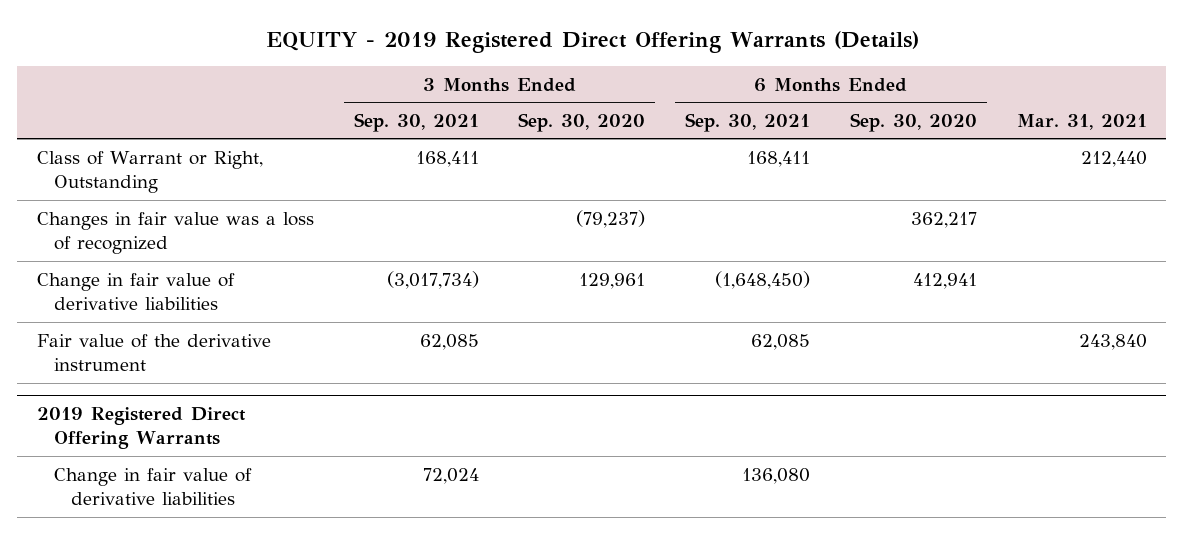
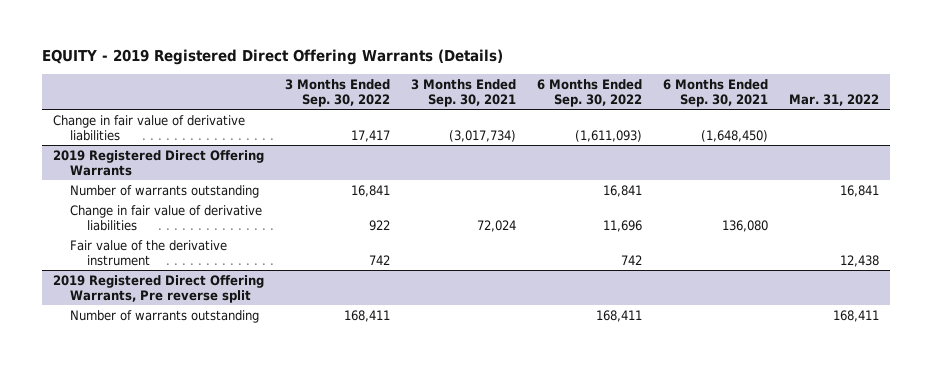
[518,112,646,132] Sep. 30, 2020 -> none
[849,112,977,132] Sep. 30, 2020 -> none
[1016,113,1147,130] Mar. 31, 2021 -> none
none -> [284,78,390,107] 3 Months Ended Sep. 30, 2022
none -> [536,78,642,107] 6 Months Ended Sep. 30, 2022
none -> [789,93,880,106] Mar. 31, 2022
[37,150,264,194] Class of Warrant or Right, Outstanding -> none
[37,211,315,255] Changes in fair value was a loss of recognized -> none
[37,333,272,372] Fair value of the derivative instrument -> none
none -> [70,184,260,198] Number of warrants outstanding
none -> [70,239,228,266] Fair value of the derivative instrument
none -> [52,274,264,303] 2019 Registered Direct Offering Warrants, Pre reverse split
none -> [70,309,260,323] Number of warrants outstanding

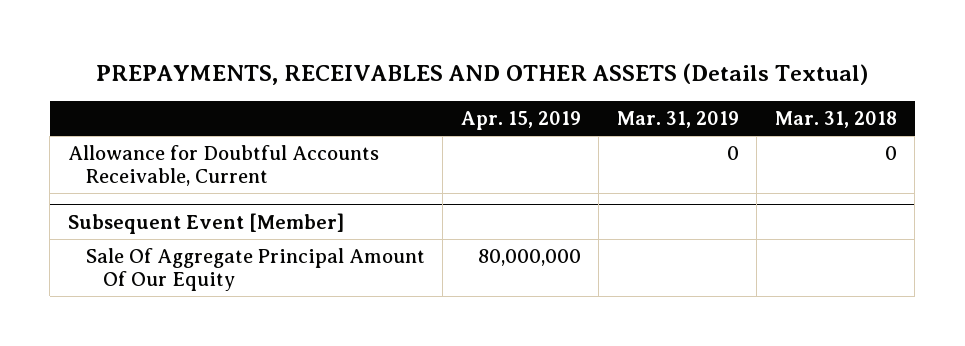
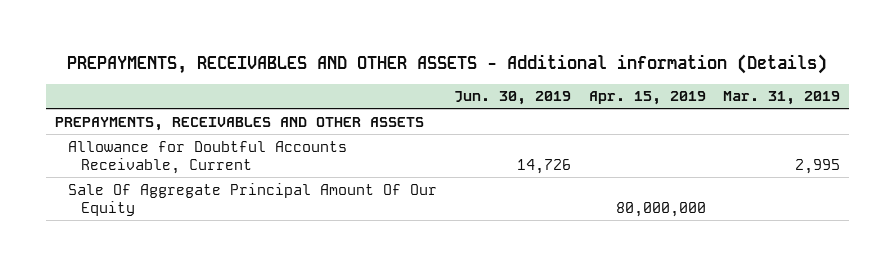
[96,63,869,86] PREPAYMENTS, RECEIVABLES AND OTHER ASSETS (Details Textual) -> [67,53,828,74] PREPAYMENTS, RECEIVABLES AND OTHER ASSETS - Additional information (Details)
[774,111,897,129] Mar. 31, 2018 -> none
none -> [454,91,572,106] Jun. 30, 2019
[67,212,344,234] Subsequent Event [Member] -> none
[85,247,425,292] Sale Of Aggregate Principal Amount Of Our Equity -> none
none -> [54,116,424,131] PREPAYMENTS, RECEIVABLES AND OTHER ASSETS
[726,145,739,160] 0 -> [794,158,840,174] 2,995
none -> [67,182,437,216] Sale Of Aggregate Principal Amount Of Our Equity

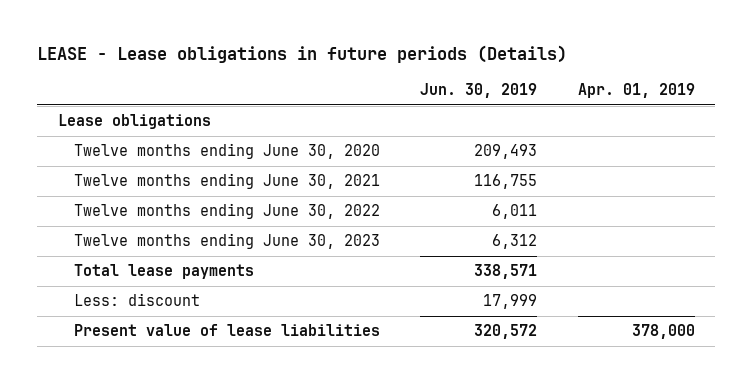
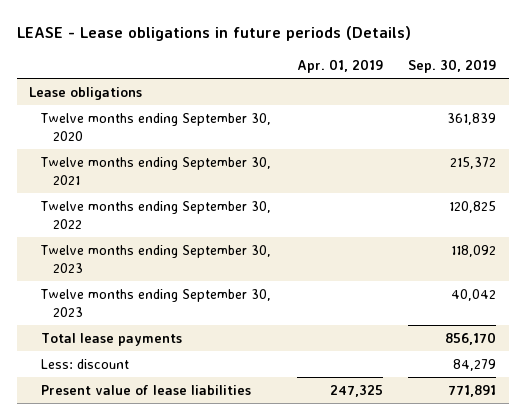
[420,83,538,99] Jun. 30, 2019 -> none
none -> [408,59,497,74] Sep. 30, 2019
[73,143,380,160] Twelve months ending June 30, 2020 -> [40,112,272,141] Twelve months ending September 30, 2020
[73,173,380,190] Twelve months ending June 30, 2021 -> [40,156,272,185] Twelve months ending September 30, 2021
[73,203,380,220] Twelve months ending June 30, 2022 -> [40,200,272,229] Twelve months ending September 30, 2022
[73,233,380,250] Twelve months ending June 30, 2023 -> [40,244,272,273] Twelve months ending September 30, 2023
none -> [40,288,272,317] Twelve months ending September 30, 2023
[632,324,696,340] 378,000 -> [329,384,383,397] 247,325

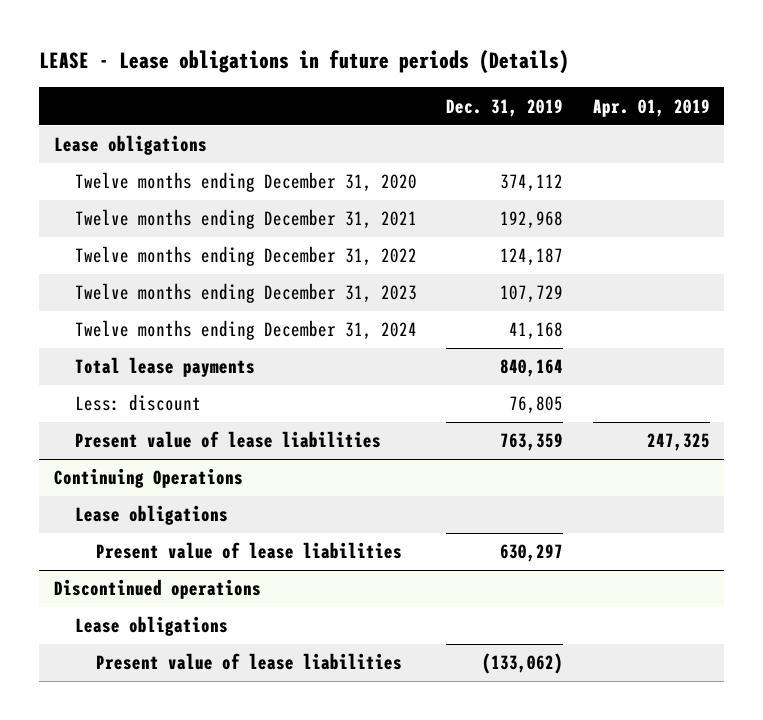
[408,59,497,74] Sep. 30, 2019 -> none
none -> [446,98,564,117] Dec. 31, 2019
[40,112,272,141] Twelve months ending September 30, 2020 -> [74,172,417,193] Twelve months ending December 31, 2020
[40,156,272,185] Twelve months ending September 30, 2021 -> [74,209,417,230] Twelve months ending December 31, 2021
[40,200,272,229] Twelve months ending September 30, 2022 -> [74,246,417,267] Twelve months ending December 31, 2022
[40,244,272,273] Twelve months ending September 30, 2023 -> [74,283,417,304] Twelve months ending December 31, 2023
[40,288,272,317] Twelve months ending September 30, 2023 -> [74,320,417,341] Twelve months ending December 31, 2024
none -> [53,468,243,489] Continuing Operations
none -> [74,505,228,526] Lease obligations
none -> [95,542,402,560] Present value of lease liabilities
none -> [53,579,261,600] Discontinued operations
none -> [74,616,228,637] Lease obligations
none -> [95,653,402,671] Present value of lease liabilities

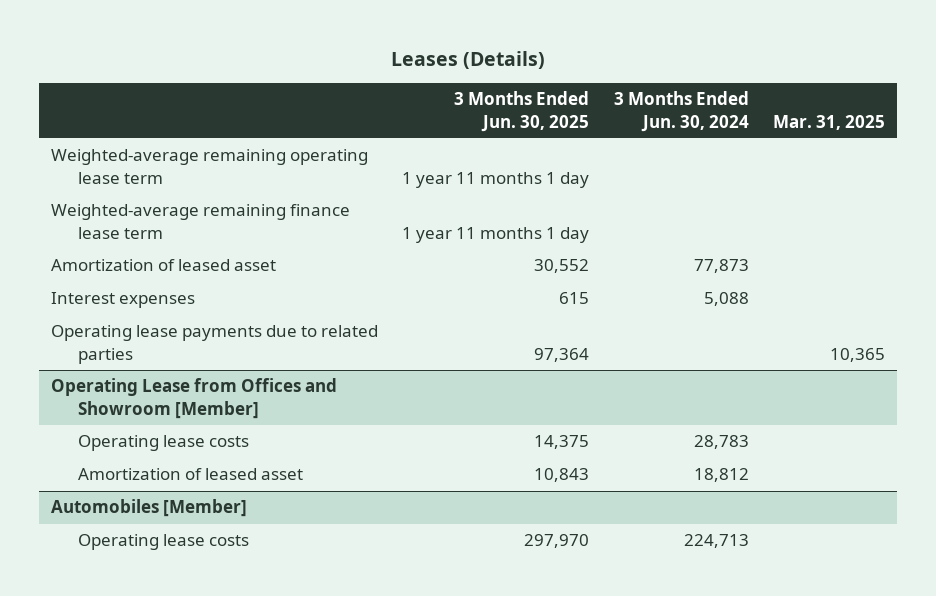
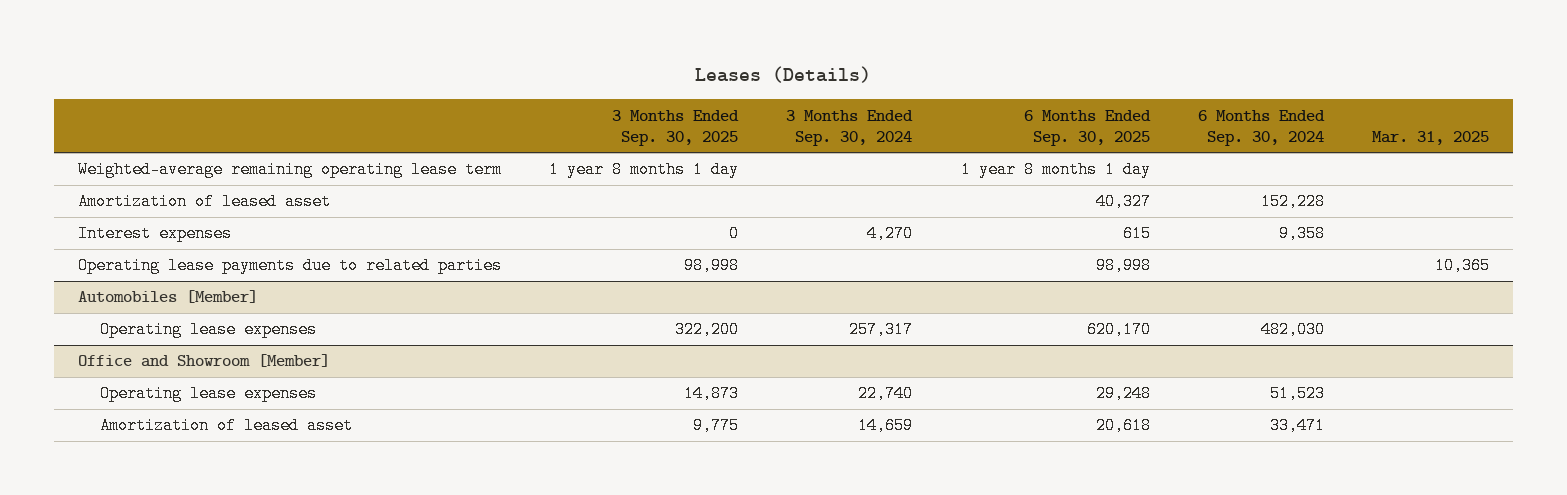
[454,91,590,132] 3 Months Ended Jun. 30, 2025 -> none
[613,91,749,132] 3 Months Ended Jun. 30, 2024 -> none
none -> [611,109,739,146] 3 Months Ended Sep. 30, 2025
none -> [786,109,914,146] 3 Months Ended Sep. 30, 2024
none -> [1023,109,1151,146] 6 Months Ended Sep. 30, 2025
none -> [1197,109,1325,146] 6 Months Ended Sep. 30, 2024
[51,204,351,239] Weighted-average remaining finance lease term -> none
[51,378,338,419] Operating Lease from Offices and Showroom [Member] -> none
[78,435,250,452] Operating lease costs -> none
[78,468,304,481] Amortization of leased asset -> none
[78,534,250,551] Operating lease costs -> [99,321,317,339] Operating lease expenses
none -> [77,354,330,368] Office and Showroom [Member]
none -> [99,385,317,403] Operating lease expenses
none -> [99,417,353,435] Amortization of leased asset

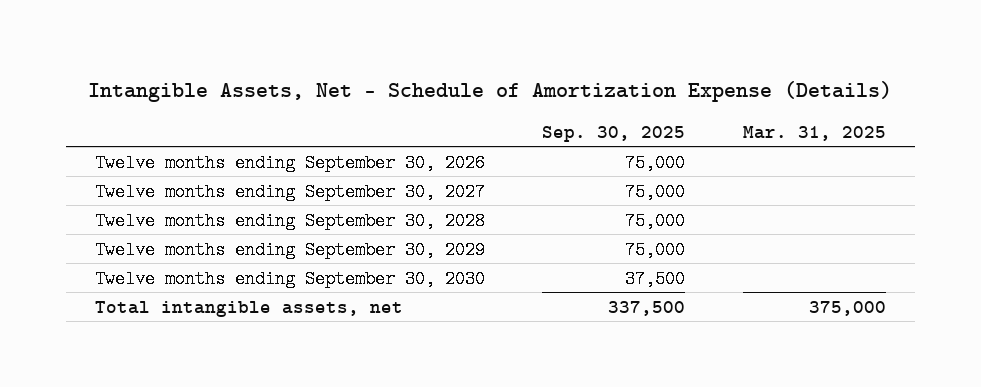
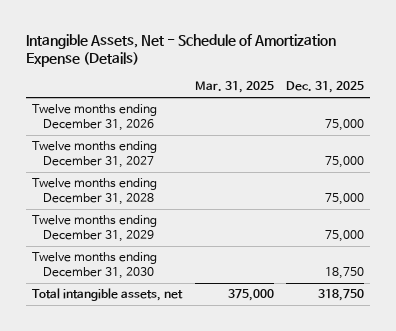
[542,125,686,142] Sep. 30, 2025 -> none
none -> [285,81,364,94] Dec. 31, 2025
[94,153,485,172] Twelve months ending September 30, 2026 -> [32,104,158,132] Twelve months ending December 31, 2026
[94,182,485,201] Twelve months ending September 30, 2027 -> [32,141,158,169] Twelve months ending December 31, 2027
[94,211,485,230] Twelve months ending September 30, 2028 -> [32,178,158,206] Twelve months ending December 31, 2028
[94,240,485,259] Twelve months ending September 30, 2029 -> [32,215,158,243] Twelve months ending December 31, 2029
[94,269,485,288] Twelve months ending September 30, 2030 -> [32,252,158,280] Twelve months ending December 31, 2030

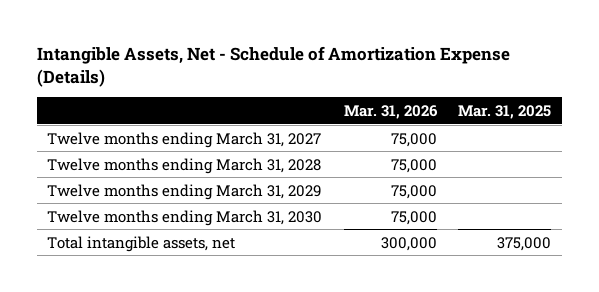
[285,81,364,94] Dec. 31, 2025 -> none
none -> [343,104,438,119] Mar. 31, 2026
[32,104,158,132] Twelve months ending December 31, 2026 -> none
[32,141,158,169] Twelve months ending December 31, 2027 -> [47,131,322,148] Twelve months ending March 31, 2027
[32,178,158,206] Twelve months ending December 31, 2028 -> [47,157,322,174] Twelve months ending March 31, 2028
[32,215,158,243] Twelve months ending December 31, 2029 -> [47,183,322,200] Twelve months ending March 31, 2029
[32,252,158,280] Twelve months ending December 31, 2030 -> [47,209,323,226] Twelve months ending March 31, 2030

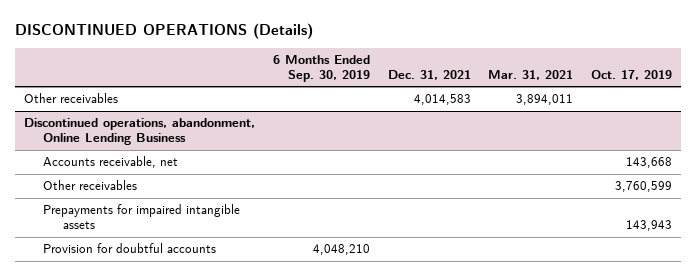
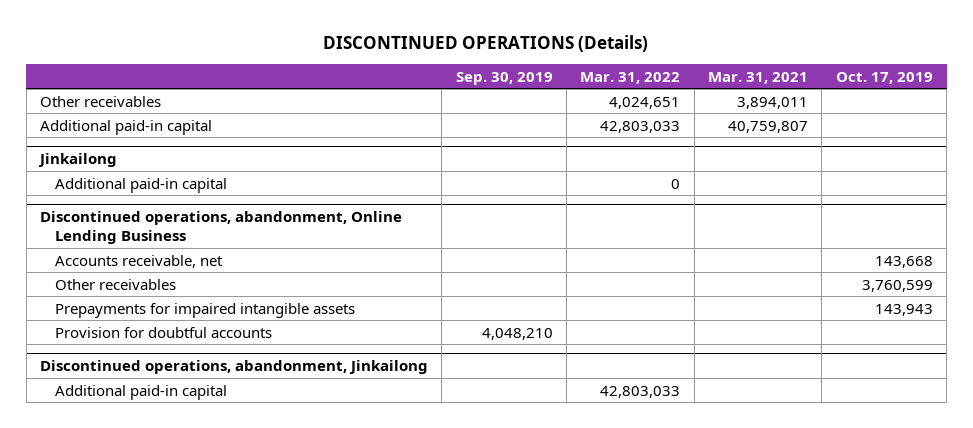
[272,54,370,82] 6 Months Ended Sep. 30, 2019 -> none
[387,69,471,80] Dec. 31, 2021 -> none
none -> [455,71,553,85] Sep. 30, 2019
none -> [580,71,681,84] Mar. 31, 2022
none -> [39,119,212,135] Additional paid-in capital
none -> [37,153,117,168] Jinkailong
none -> [54,177,227,193] Additional paid-in capital
none -> [39,360,428,375] Discontinued operations, abandonment, Jinkailong
none -> [54,384,227,400] Additional paid-in capital

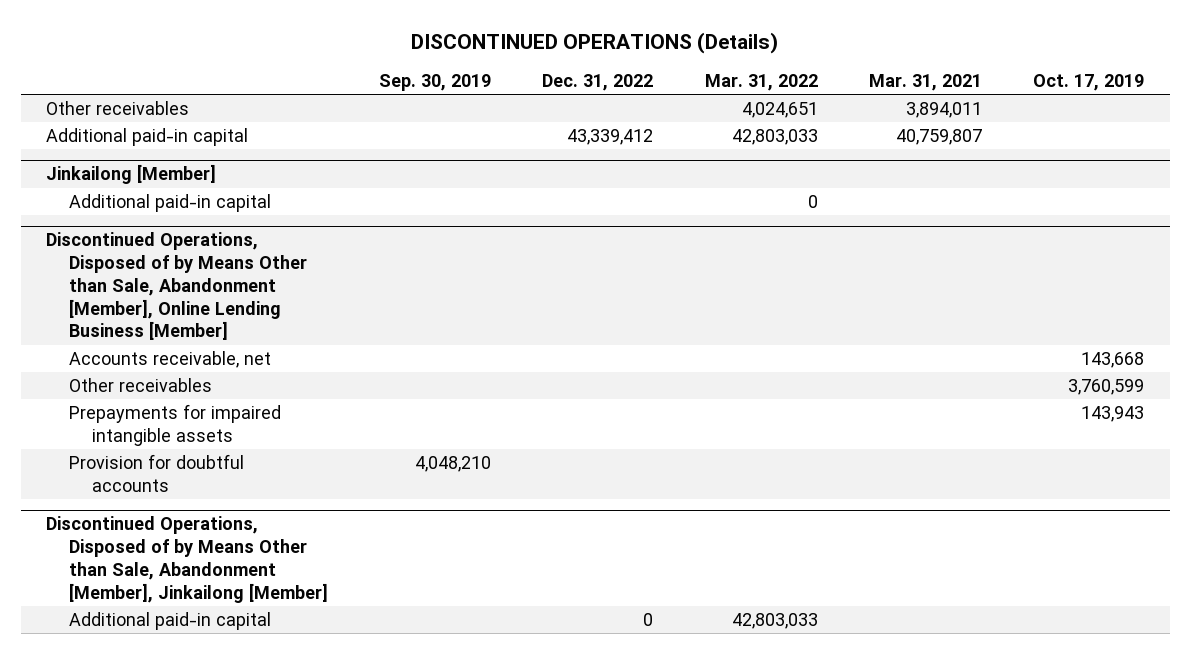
none -> [542,73,654,91] Dec. 31, 2022
[37,153,117,168] Jinkailong -> [46,164,217,185] Jinkailong [Member]
[39,211,402,245] Discontinued operations, abandonment, Online Lending Business -> [46,232,308,341] Discontinued Operations, Disposed of by Means Other than Sale, Abandonment [Member], Online Lending Business [Member]
[39,360,428,375] Discontinued operations, abandonment, Jinkailong -> [46,516,329,603] Discontinued Operations, Disposed of by Means Other than Sale, Abandonment [Member], Jinkailong [Member]

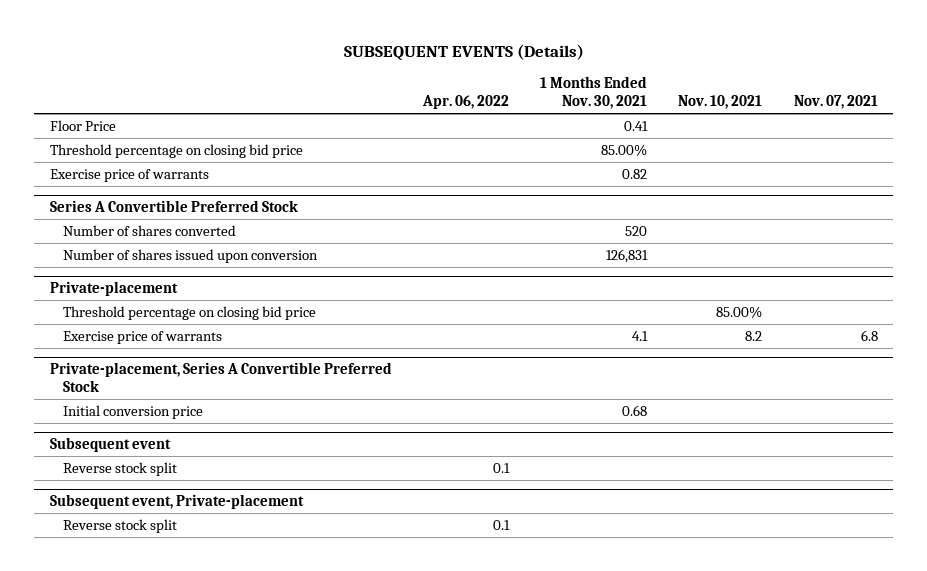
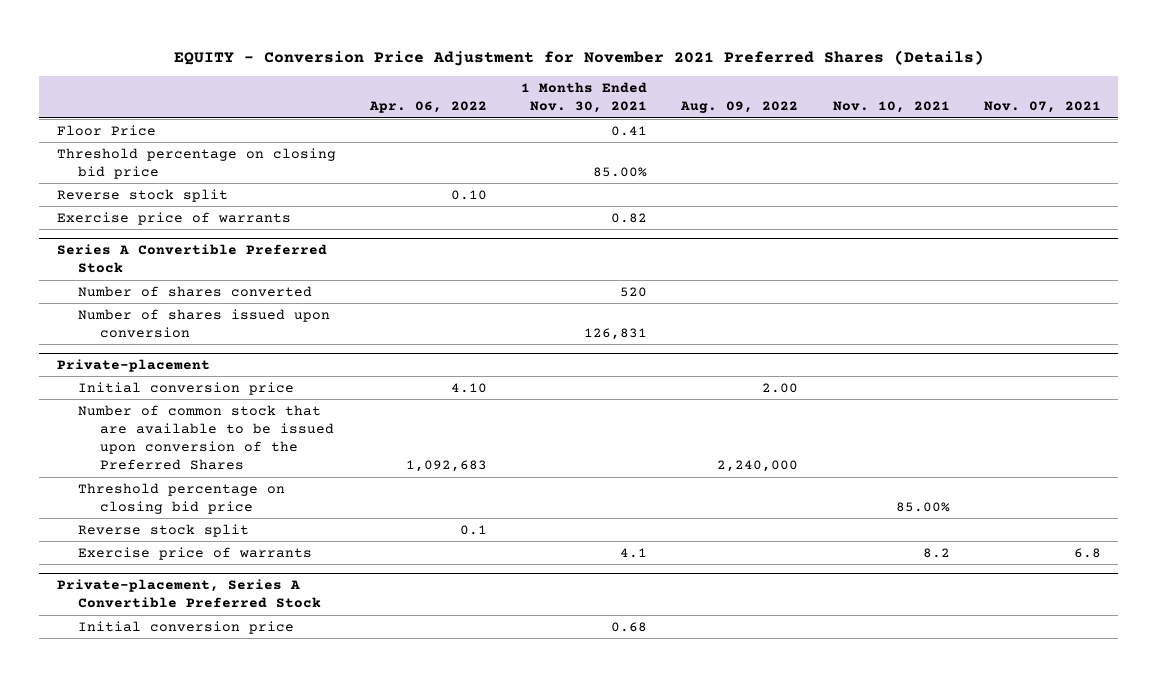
[343,43,584,61] SUBSEQUENT EVENTS (Details) -> [173,49,984,66] EQUITY - Conversion Price Adjustment for November 2021 Preferred Shares (Details)
none -> [680,101,799,114] Aug. 09, 2022
none -> [56,188,228,202] Reverse stock split
none -> [78,381,295,395] Initial conversion price
none -> [78,404,335,471] Number of common stock that are available to be issued upon conversion of the Preferred Shares
none -> [78,523,250,537] Reverse stock split
[49,436,171,452] Subsequent event -> none
[63,461,178,476] Reverse stock split -> none
[49,493,304,509] Subsequent event, Private-placement -> none
[63,518,178,533] Reverse stock split -> none

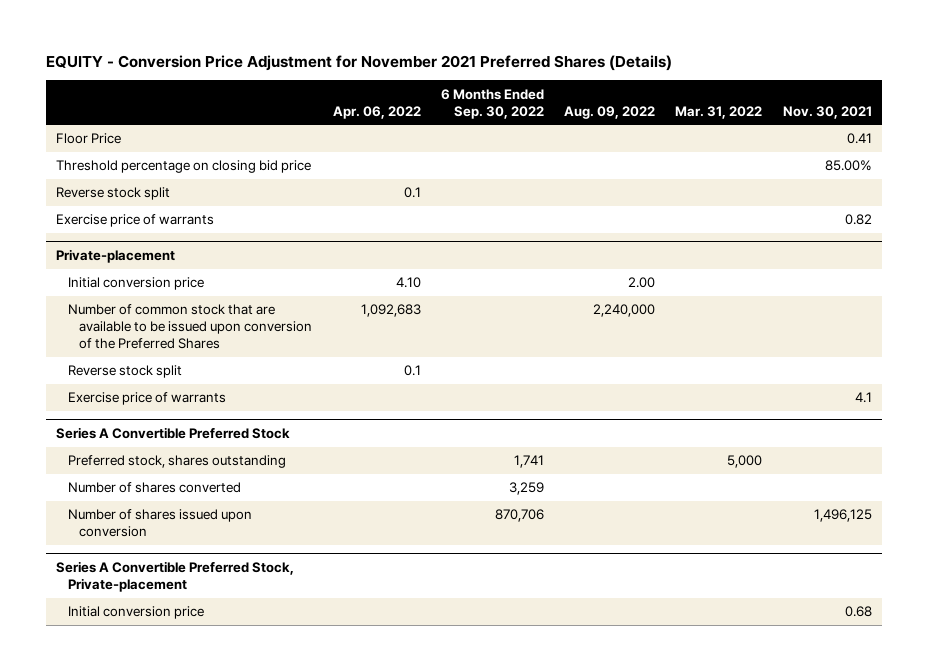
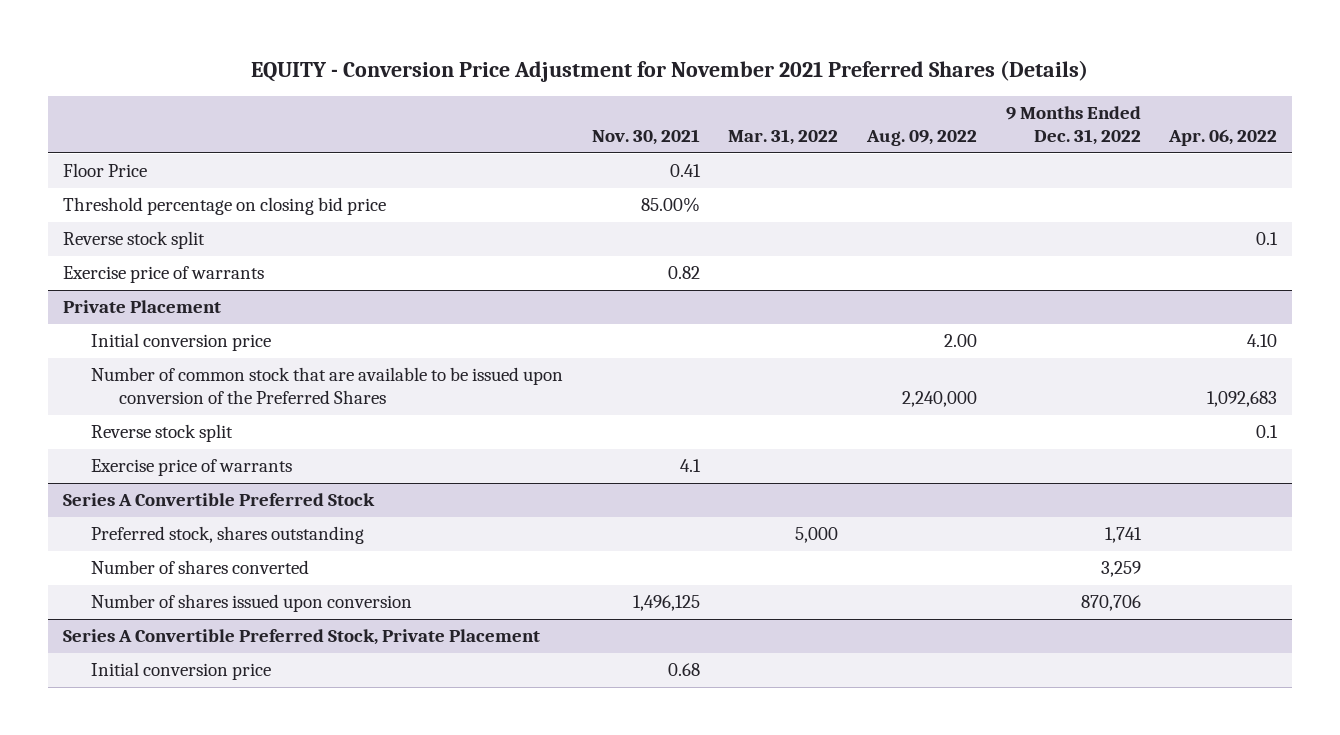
[440,88,544,119] 6 Months Ended Sep. 30, 2022 -> none
none -> [1005,106,1141,146] 9 Months Ended Dec. 31, 2022
[56,248,176,263] Private-placement -> [62,300,221,314] Private Placement
[56,560,295,592] Series A Convertible Preferred Stock, Private-placement -> [62,629,540,646] Series A Convertible Preferred Stock, Private Placement

